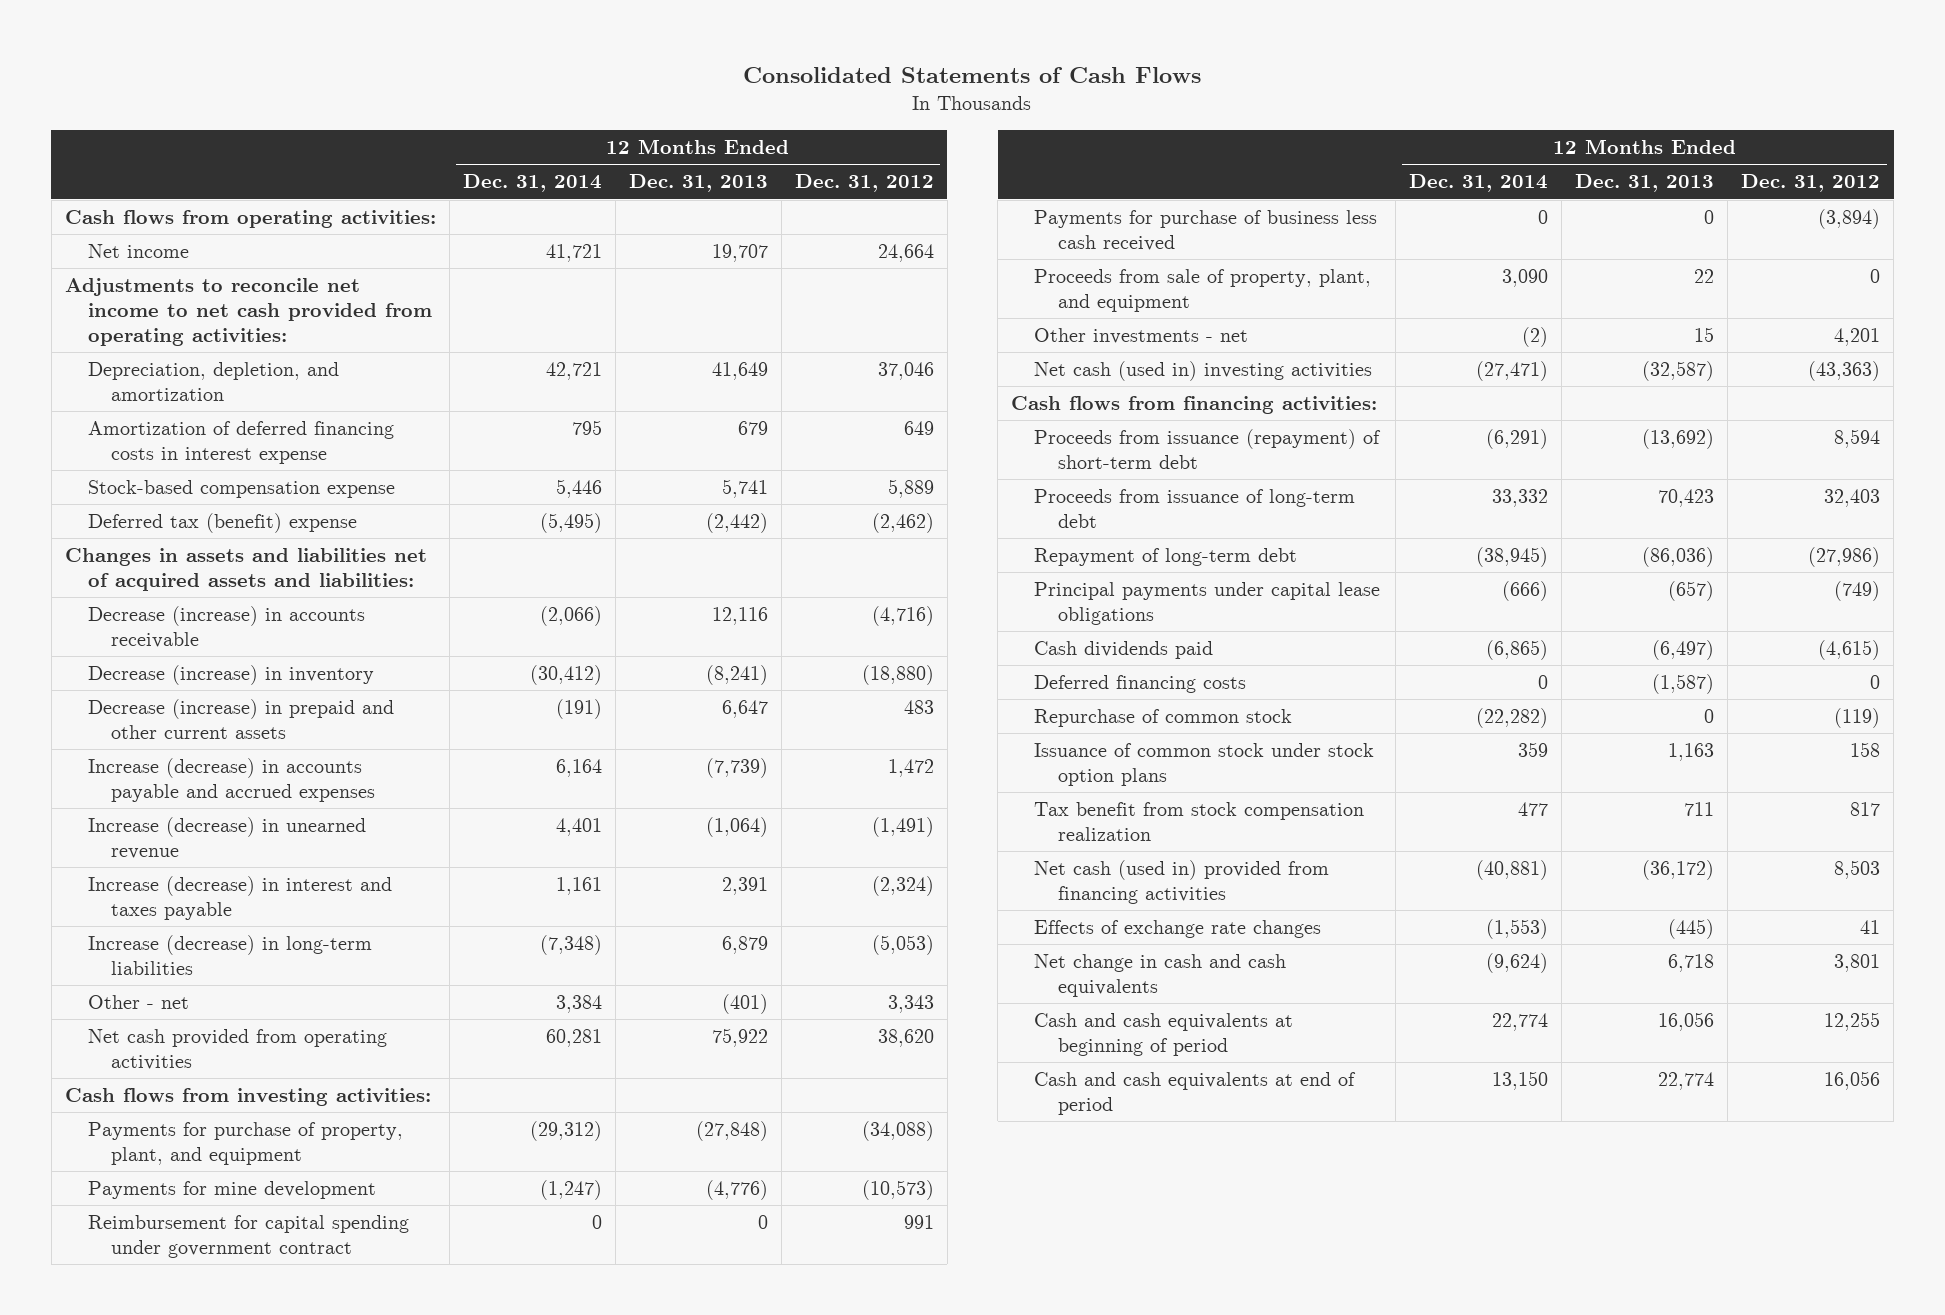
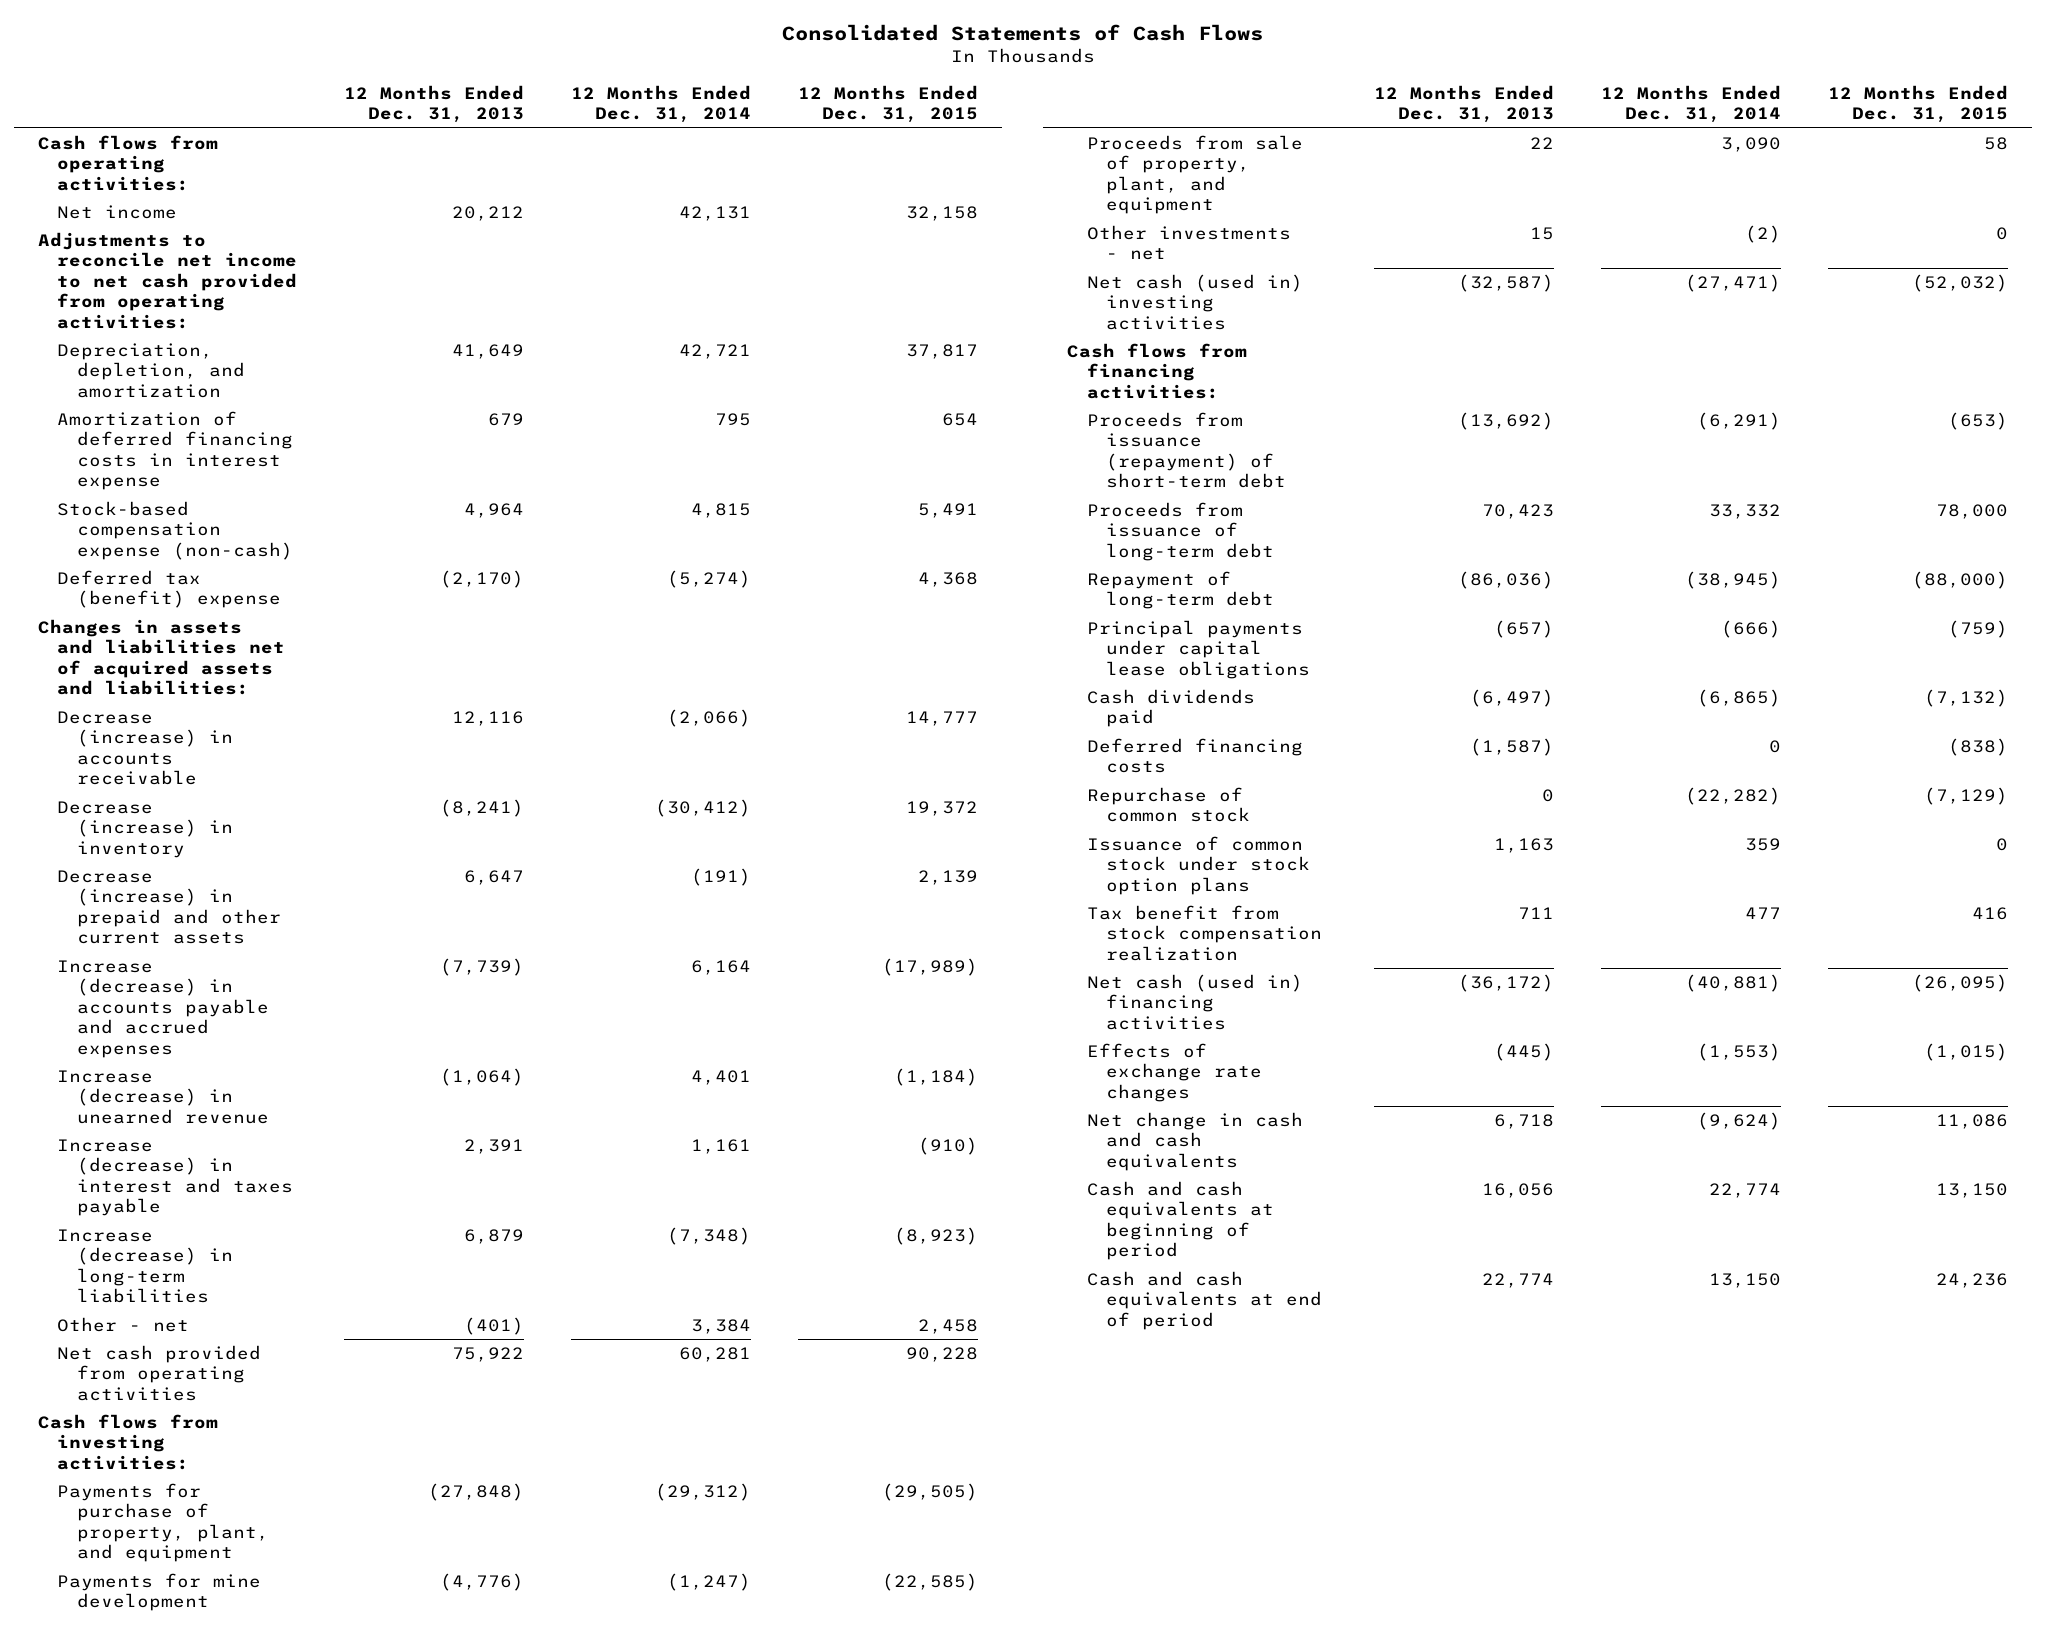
[794,174,934,193] Dec. 31, 2012 -> none
none -> [798,84,979,124] 12 Months Ended Dec. 31, 2015
[545,244,602,263] 41,721 -> [679,205,752,221] 42,131
[711,244,768,263] 19,707 -> [452,205,525,221] 20,212
[88,480,396,499] Stock-based compensation expense -> [57,500,293,560] Stock-based compensation expense (non-cash)
[555,479,602,499] 5,446 -> [691,502,752,518] 4,815
[721,479,768,499] 5,741 -> [464,502,525,518] 4,964
[539,513,602,534] (5,495) -> [667,569,752,588] (5,274)
[705,513,768,534] (2,442) -> [440,569,525,588] (2,170)
[88,1215,410,1258] Reimbursement for capital spending under government contract -> none
[1034,210,1378,251] Payments for purchase of business less cash received -> none
[1034,860,1330,904] Net cash (used in) provided from financing activities -> [1086,973,1303,1030] Net cash (used in) financing activities

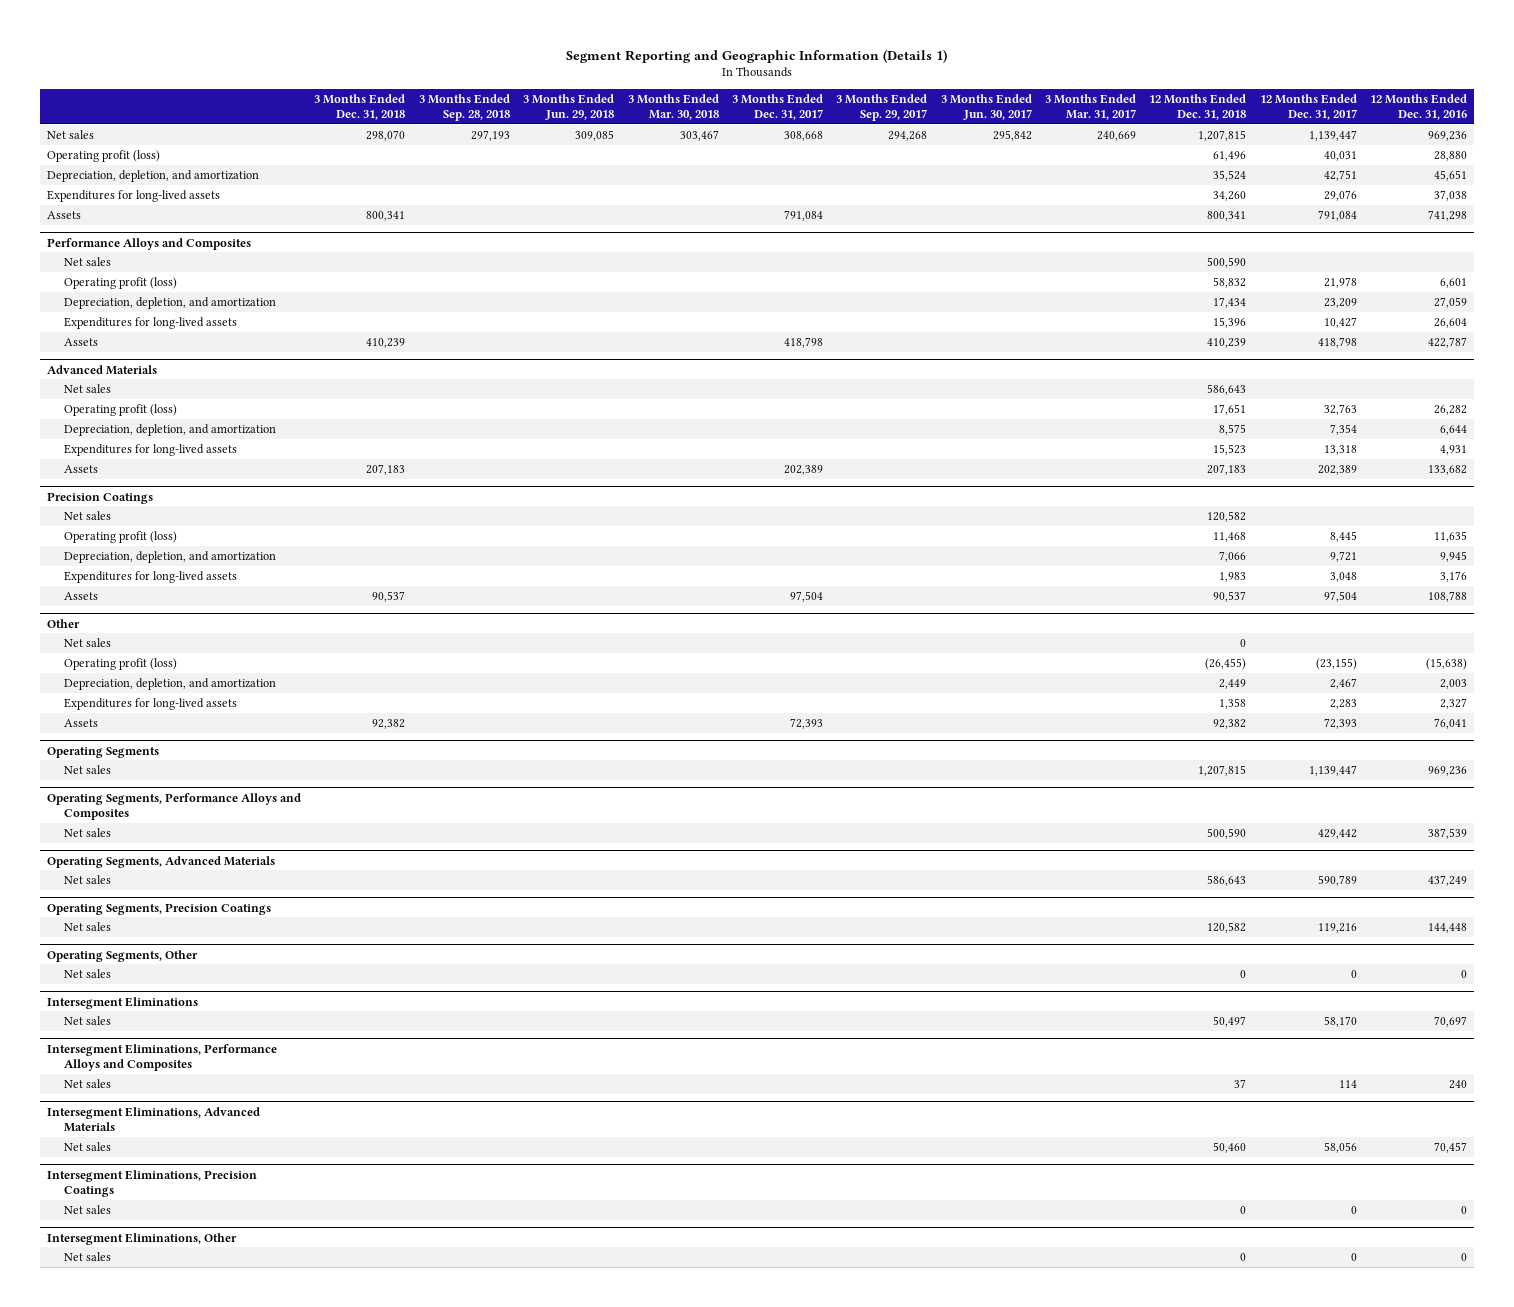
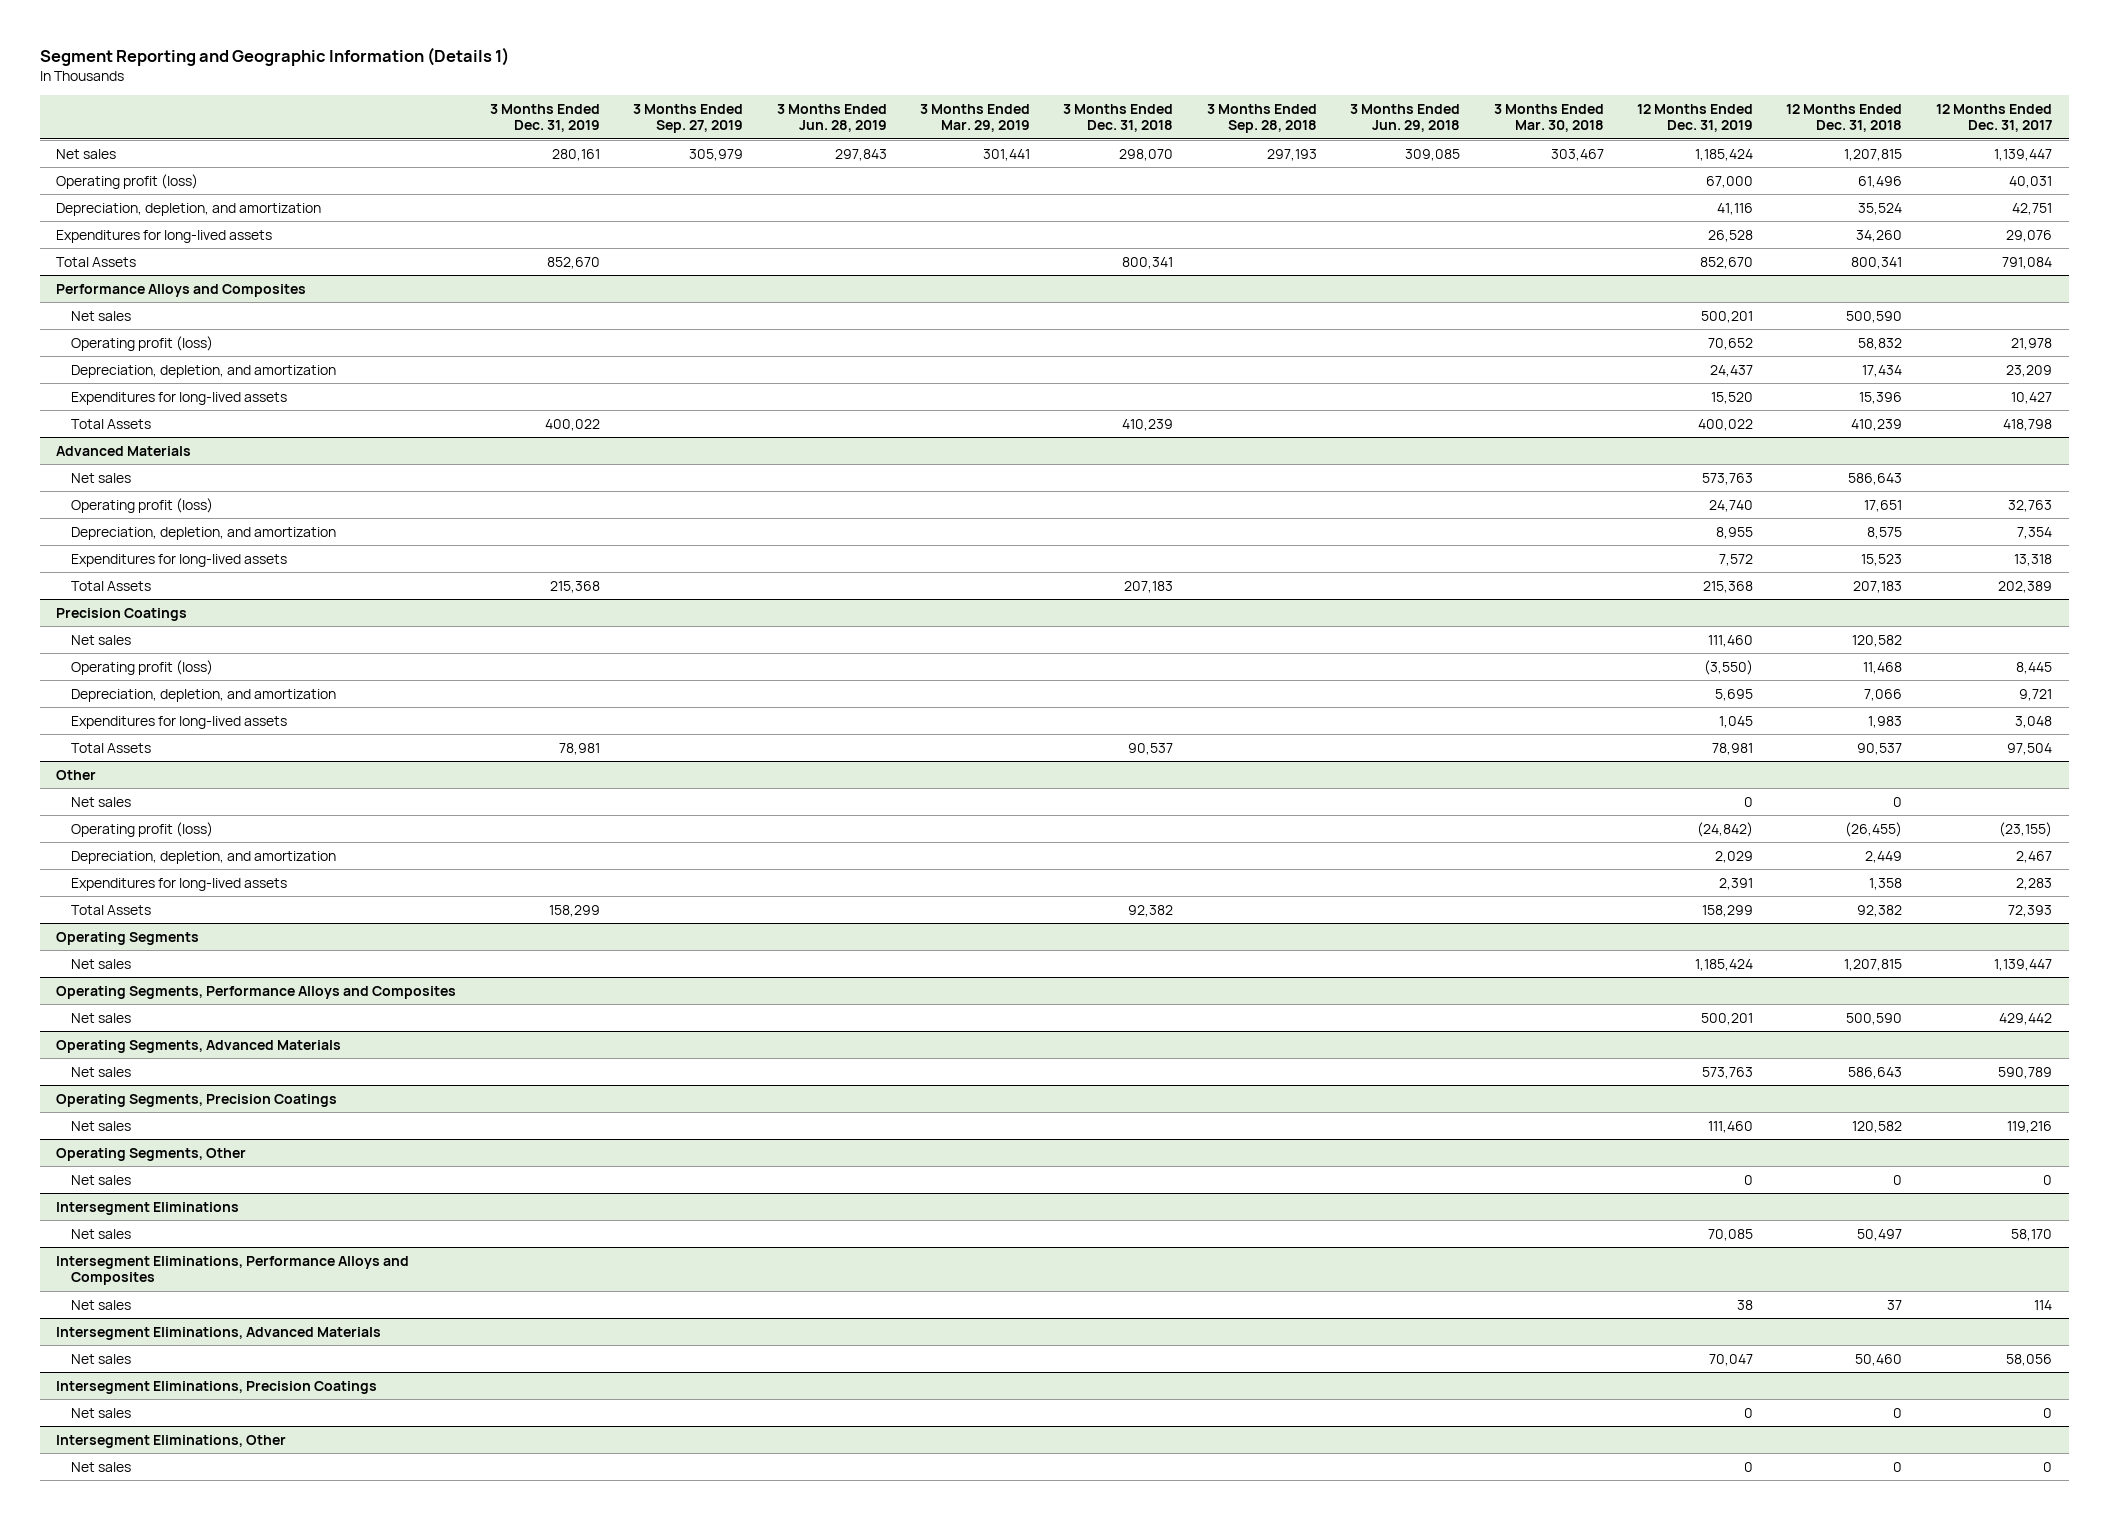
[731,93,823,120] 3 Months Ended Dec. 31, 2017 -> none
[836,93,928,121] 3 Months Ended Sep. 29, 2017 -> none
[940,93,1032,120] 3 Months Ended Jun. 30, 2017 -> none
[1044,93,1136,120] 3 Months Ended Mar. 31, 2017 -> none
[1370,93,1468,120] 12 Months Ended Dec. 31, 2016 -> none
none -> [489,103,600,133] 3 Months Ended Dec. 31, 2019
none -> [633,103,744,134] 3 Months Ended Sep. 27, 2019
none -> [776,103,887,133] 3 Months Ended Jun. 28, 2019
none -> [919,103,1030,133] 3 Months Ended Mar. 29, 2019
none -> [1637,103,1754,133] 12 Months Ended Dec. 31, 2019
[47,210,82,219] Assets -> [56,256,137,267] Total Assets
[63,337,98,346] Assets -> [71,418,152,429] Total Assets
[63,464,98,473] Assets -> [71,580,152,591] Total Assets
[63,591,98,600] Assets -> [71,742,152,753] Total Assets
[63,718,98,727] Assets -> [71,904,152,915] Total Assets

